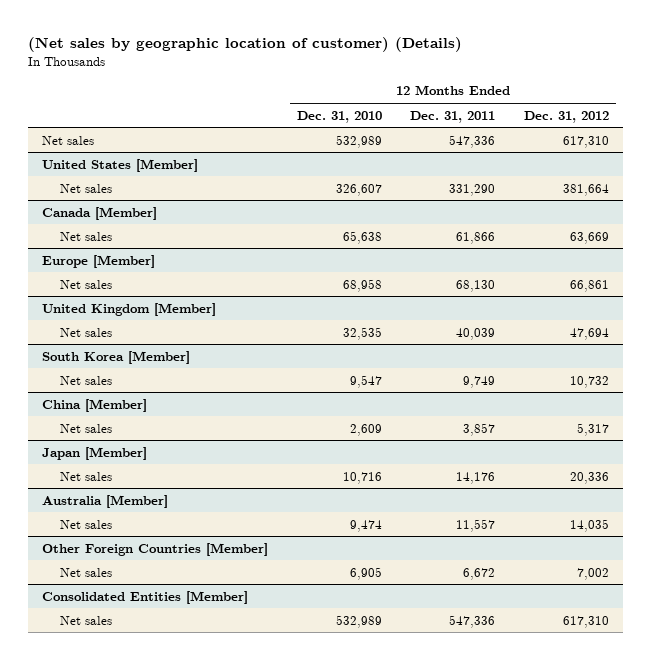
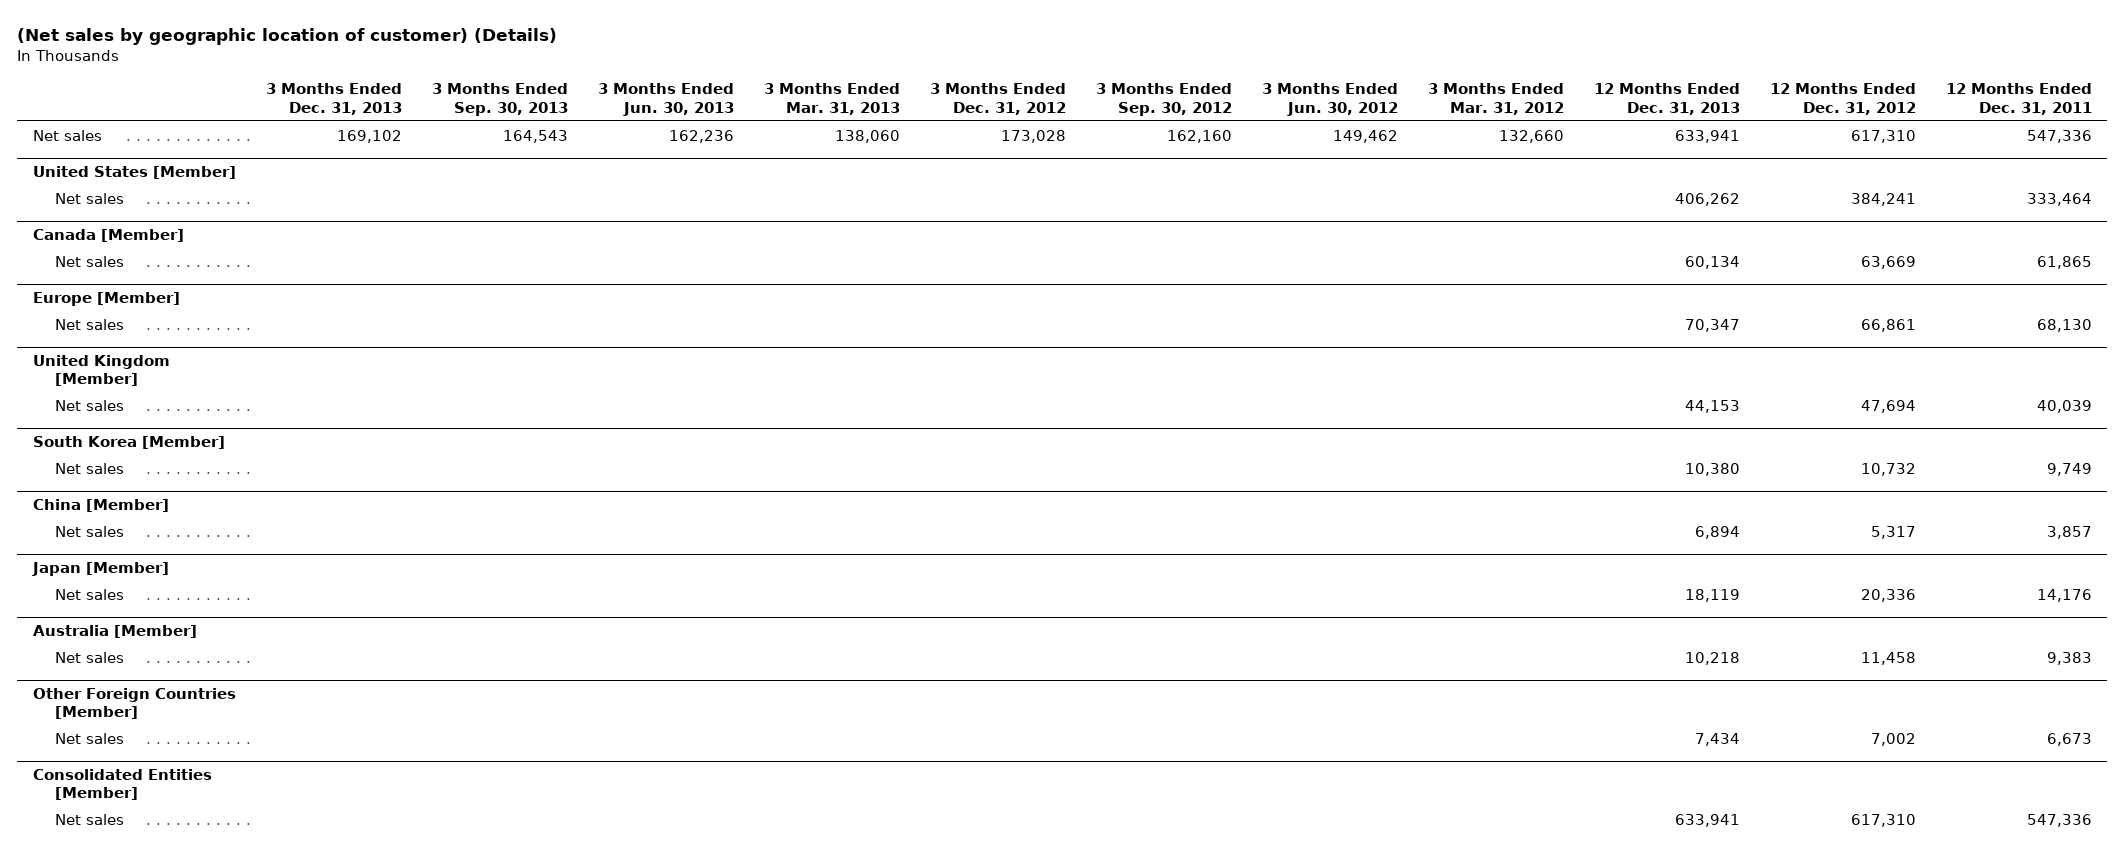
[296,110,382,123] Dec. 31, 2010 -> none
none -> [265,83,402,115] 3 Months Ended Dec. 31, 2013
none -> [431,83,568,116] 3 Months Ended Sep. 30, 2013
none -> [597,83,734,116] 3 Months Ended Jun. 30, 2013
none -> [763,83,900,115] 3 Months Ended Mar. 31, 2013
none -> [929,83,1066,115] 3 Months Ended Dec. 31, 2012
none -> [1095,83,1232,116] 3 Months Ended Sep. 30, 2012
none -> [1261,83,1398,116] 3 Months Ended Jun. 30, 2012
none -> [1427,83,1564,115] 3 Months Ended Mar. 31, 2012
none -> [1594,83,1741,115] 12 Months Ended Dec. 31, 2013
[449,183,496,196] 331,290 -> [2027,192,2093,206] 333,464
[562,183,609,196] 381,664 -> [1851,192,1917,206] 384,241
[456,231,496,244] 61,866 -> [2037,255,2093,269] 61,865
[456,518,496,532] 11,557 -> [2047,651,2093,665] 9,383
[569,518,609,532] 14,035 -> [1861,651,1917,665] 11,458
[463,567,496,580] 6,672 -> [2047,732,2093,746] 6,673

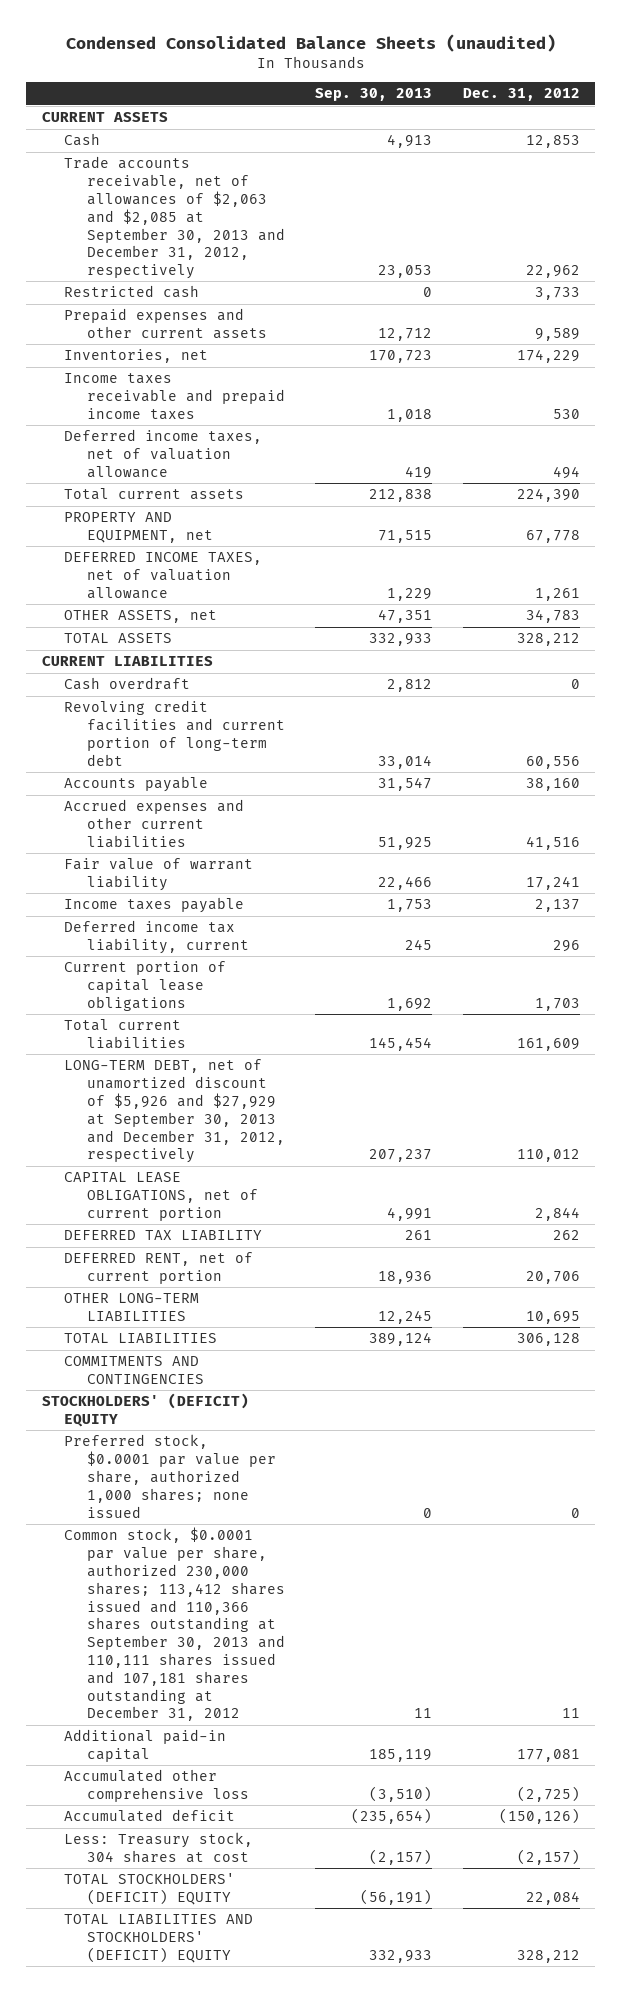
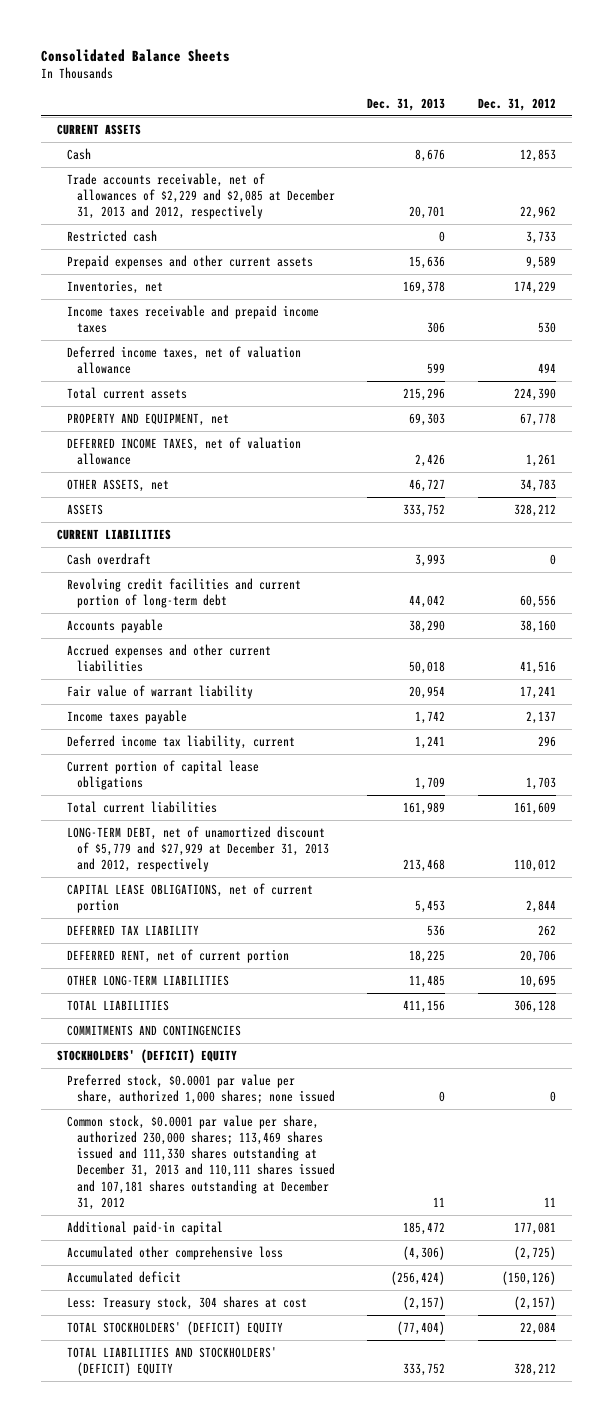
[65,33,556,52] Condensed Consolidated Balance Sheets (unaudited) -> [41,48,231,62] Consolidated Balance Sheets
[315,88,433,102] Sep. 30, 2013 -> none
none -> [367,97,446,111] Dec. 31, 2013
[64,156,285,280] Trade accounts receivable, net of allowances of $2,063 and $2,085 at September 30, 2013 and December 31, 2012, respectively -> [67,172,335,220] Trade accounts receivable, net of allowances of $2,229 and $2,085 at December 31, 2013 and 2012, respectively
[64,633,173,644] TOTAL ASSETS -> [67,503,104,515] ASSETS
[64,1059,285,1164] LONG-TERM DEBT, net of unamortized discount of $5,926 and $27,929 at September 30, 2013 and December 31, 2012, respectively -> [67,825,329,873] LONG-TERM DEBT, net of unamortized discount of $5,779 and $27,929 at December 31, 2013 and 2012, respectively
[64,1527,285,1722] Common stock, $0.0001 par value per share, authorized 230,000 shares; 113,412 shares issued and 110,366 shares outstanding at September 30, 2013 and 110,111 shares issued and 107,181 shares outstanding at December 31, 2012 -> [67,1114,335,1210] Common stock, $0.0001 par value per share, authorized 230,000 shares; 113,469 shares issued and 111,330 shares outstanding at December 31, 2013 and 110,111 shares issued and 107,181 shares outstanding at December 31, 2012

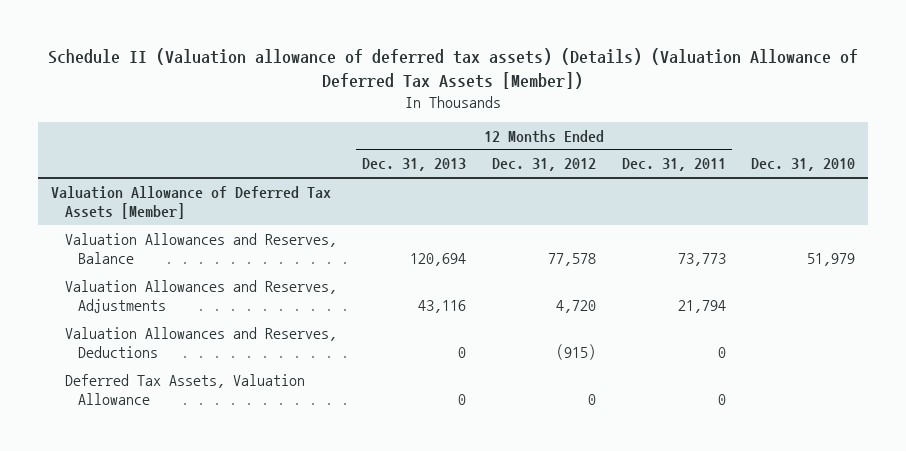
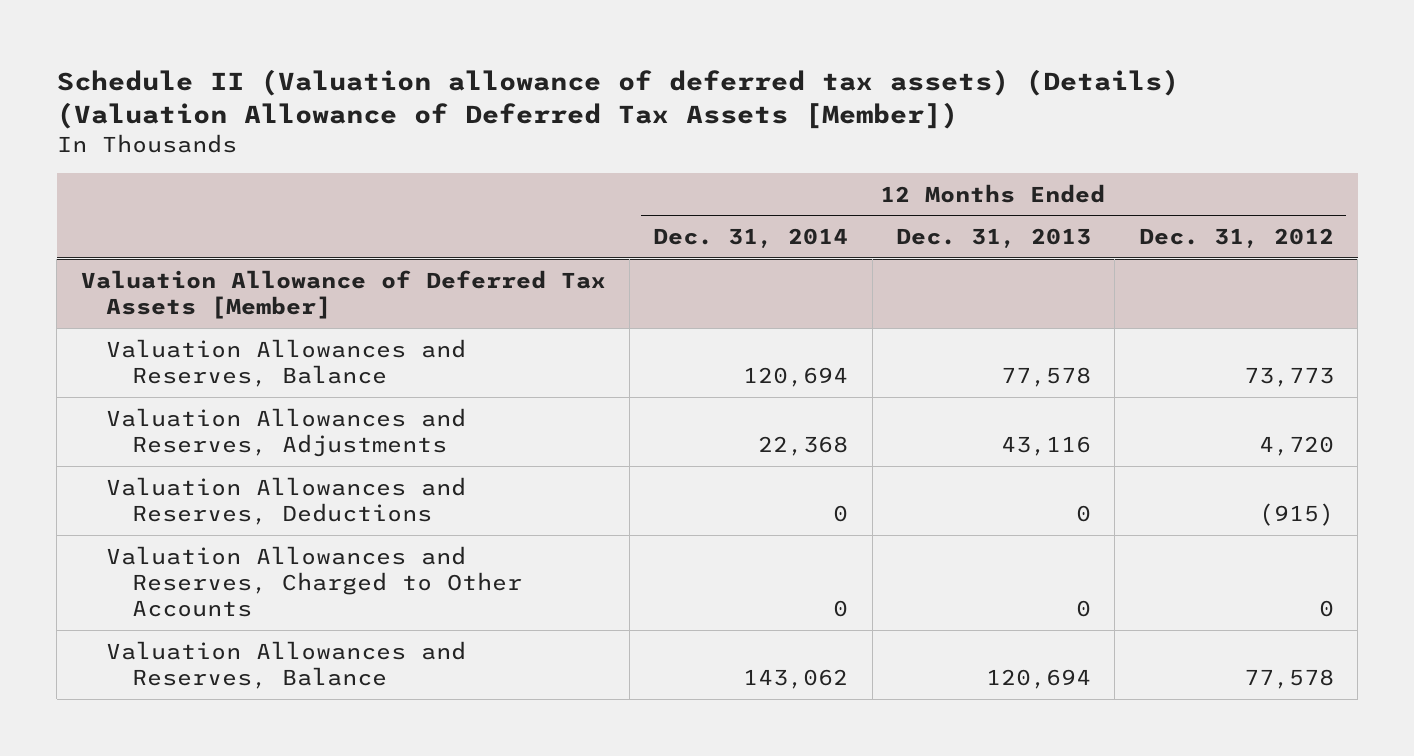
[621,158,726,172] Dec. 31, 2011 -> none
[751,158,856,172] Dec. 31, 2010 -> none
none -> [653,227,849,248] Dec. 31, 2014
none -> [106,338,467,387] Valuation Allowances and Reserves, Balance
[64,373,305,405] Deferred Tax Assets, Valuation Allowance -> [106,545,523,618] Valuation Allowances and Reserves, Charged to Other Accounts
[64,232,337,264] Valuation Allowances and Reserves, Balance -> [106,640,467,689] Valuation Allowances and Reserves, Balance

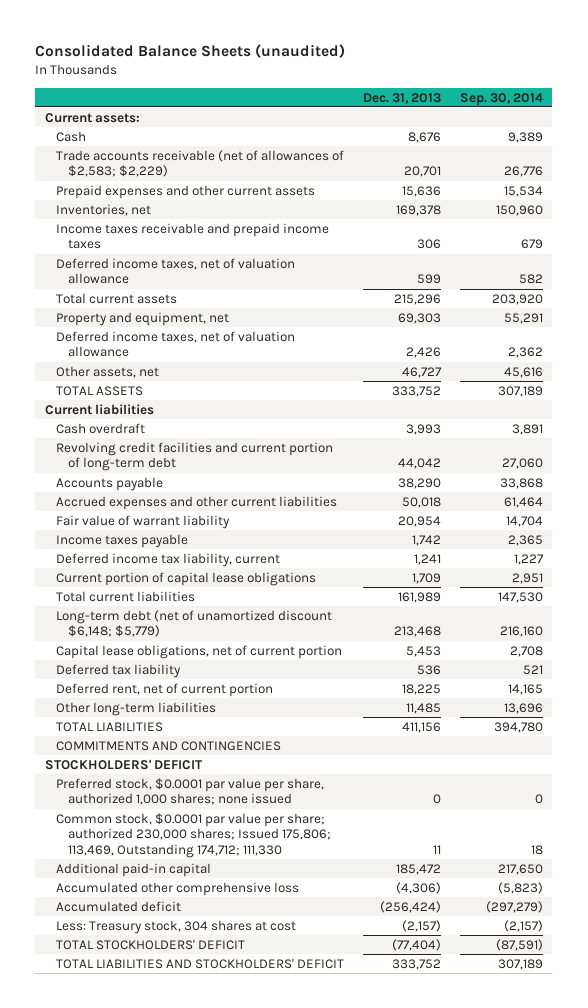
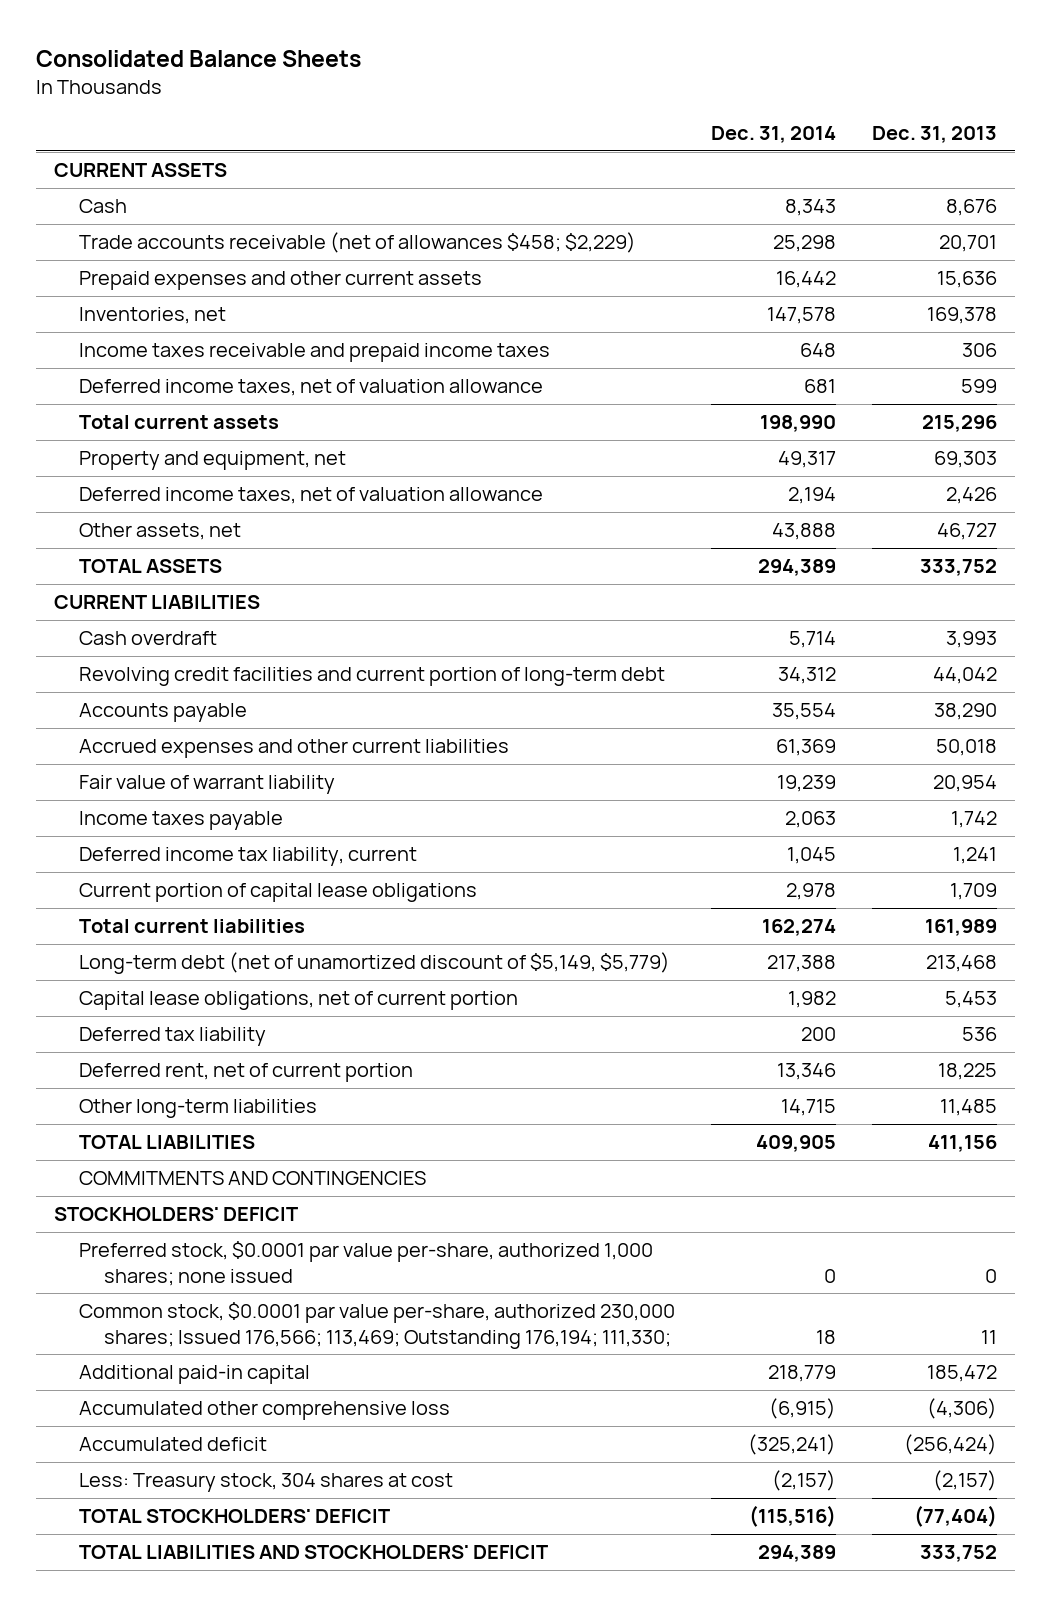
[35,44,346,59] Consolidated Balance Sheets (unaudited) -> [35,50,361,68] Consolidated Balance Sheets
[459,92,543,106] Sep. 30, 2014 -> none
none -> [711,126,837,144] Dec. 31, 2014
[44,112,140,123] Current assets: -> [53,163,227,178] CURRENT ASSETS
[56,149,345,178] Trade accounts receivable (net of allowances of $2,583; $2,229) -> [79,232,637,254] Trade accounts receivable (net of allowances $458; $2,229)
[44,403,154,415] Current liabilities -> [53,595,260,610] CURRENT LIABILITIES
[56,609,333,638] Long-term debt (net of unamortized discount $6,148; $5,779) -> [79,952,671,975] Long-term debt (net of unamortized discount of $5,149, $5,779)
[56,777,325,806] Preferred stock, $0.0001 par value per share, authorized 1,000 shares; none issued -> [79,1241,654,1286] Preferred stock, $0.0001 par value per-share, authorized 1,000 shares; none issued
[56,812,331,859] Common stock, $0.0001 par value per share; authorized 230,000 shares; Issued 175,806; 113,469, Outstanding 174,712; 111,330 -> [79,1302,676,1349] Common stock, $0.0001 par value per-share, authorized 230,000 shares; Issued 176,566; 113,469; Outstanding 176,194; 111,330;

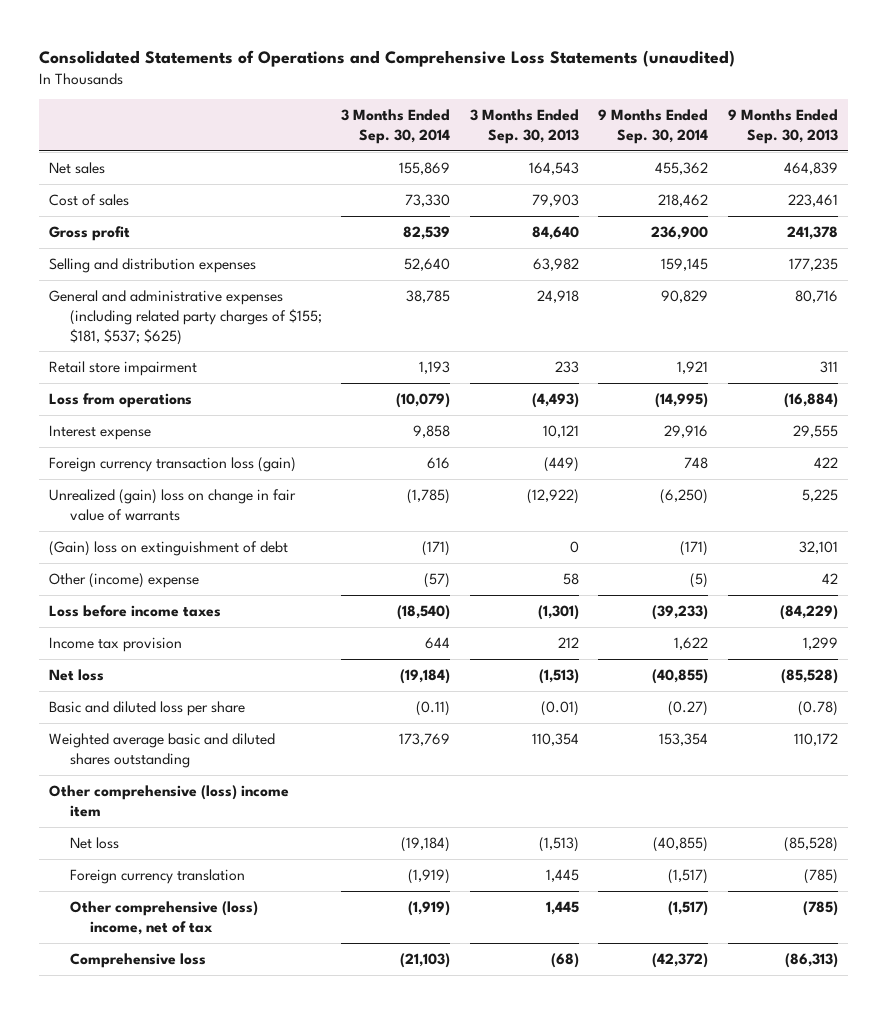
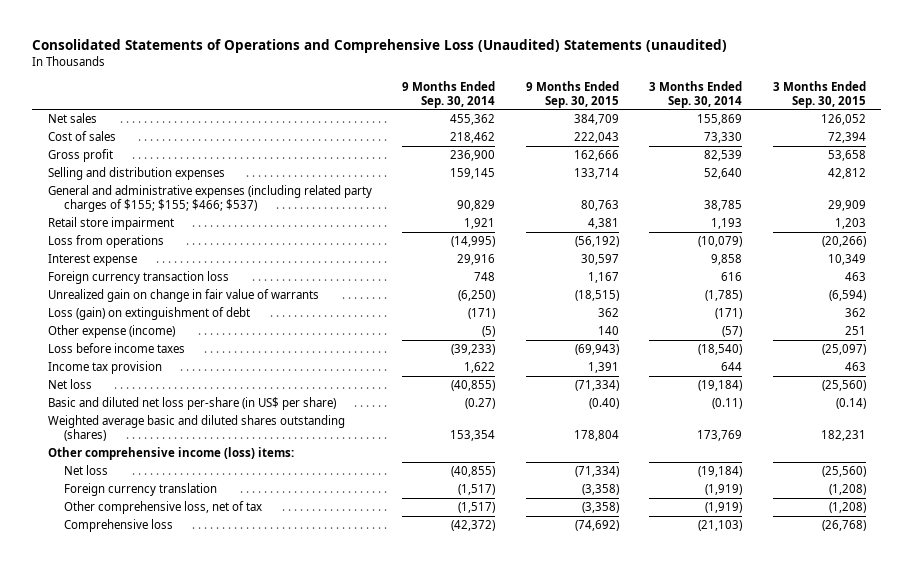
[39,50,736,68] Consolidated Statements of Operations and Comprehensive Loss Statements (unaudited) -> [32,39,728,54] Consolidated Statements of Operations and Comprehensive Loss (Unaudited) Statements (unaudited)
[469,109,579,145] 3 Months Ended Sep. 30, 2013 -> none
[727,109,838,145] 9 Months Ended Sep. 30, 2013 -> none
none -> [525,80,619,108] 9 Months Ended Sep. 30, 2015
none -> [772,80,866,108] 3 Months Ended Sep. 30, 2015
[49,289,322,345] General and administrative expenses (including related party charges of $155; $181, $537; $625) -> [47,185,372,212] General and administrative expenses (including related party charges of $155; $155; $466; $537)
[49,456,297,472] Foreign currency transaction loss (gain) -> [47,271,229,285] Foreign currency transaction loss
[49,488,297,521] Unrealized (gain) loss on change in fair value of warrants -> [47,289,319,303] Unrealized gain on change in fair value of warrants
[49,540,289,556] (Gain) loss on extinguishment of debt -> [47,307,250,321] Loss (gain) on extinguishment of debt
[49,572,200,588] Other (income) expense -> [47,325,175,339] Other expense (income)
[49,700,246,716] Basic and diluted loss per share -> [47,397,336,411] Basic and diluted net loss per-share (in US$ per share)
[49,732,276,768] Weighted average basic and diluted shares outstanding -> [47,415,345,441] Weighted average basic and diluted shares outstanding (shares)
[49,784,290,817] Other comprehensive (loss) income item -> [47,447,294,461] Other comprehensive income (loss) items:
[69,900,258,935] Other comprehensive (loss) income, net of tax -> [63,501,262,515] Other comprehensive loss, net of tax

